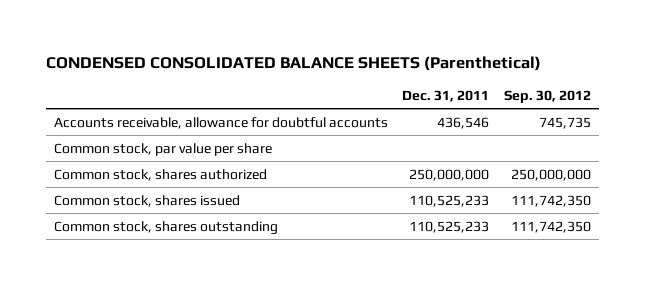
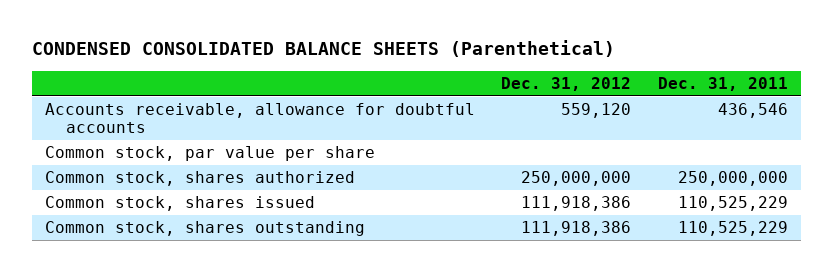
[504,89,592,103] Sep. 30, 2012 -> none
none -> [501,76,632,91] Dec. 31, 2012
[409,194,490,207] 110,525,233 -> [677,196,788,212] 110,525,229
[409,220,490,233] 110,525,233 -> [677,221,788,237] 110,525,229

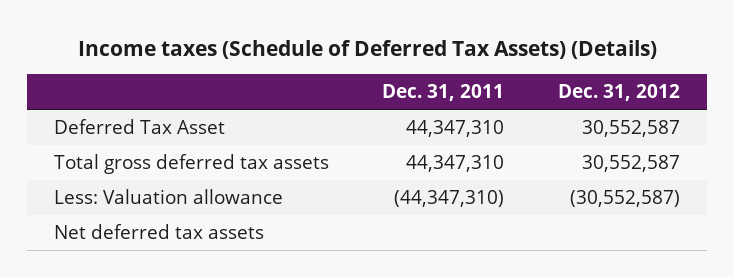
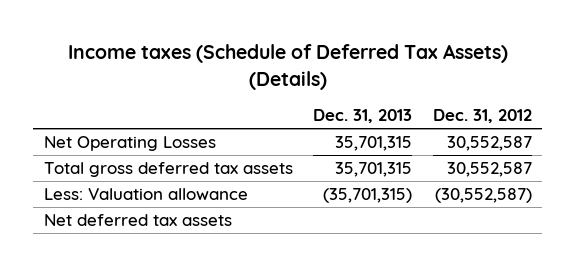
[382,84,505,102] Dec. 31, 2011 -> none
none -> [313,109,413,124] Dec. 31, 2013
[53,119,225,135] Deferred Tax Asset -> [43,136,216,152] Net Operating Losses

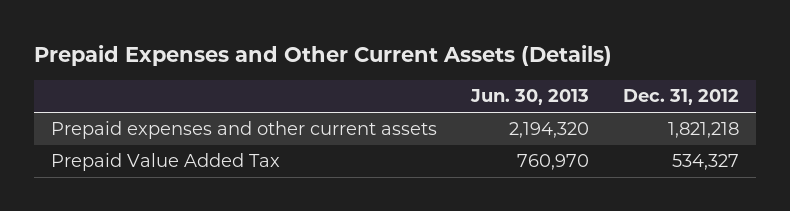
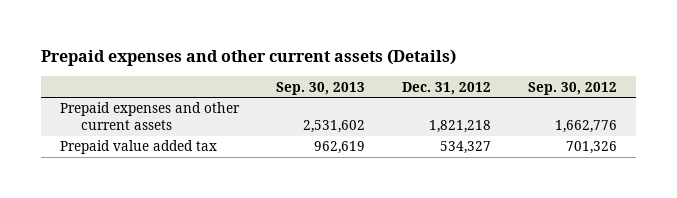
[33,44,612,66] Prepaid Expenses and Other Current Assets (Details) -> [41,49,457,67] Prepaid expenses and other current assets (Details)
[469,89,589,106] Jun. 30, 2013 -> none
none -> [275,81,365,95] Sep. 30, 2013
none -> [528,81,618,95] Sep. 30, 2012
[50,153,280,172] Prepaid Value Added Tax -> [59,140,217,155] Prepaid value added tax

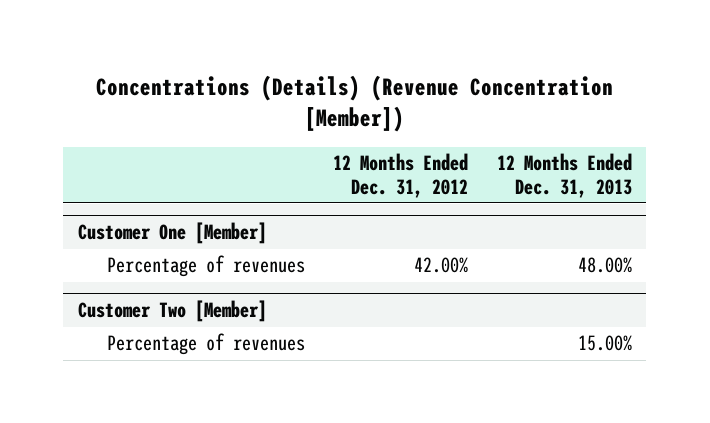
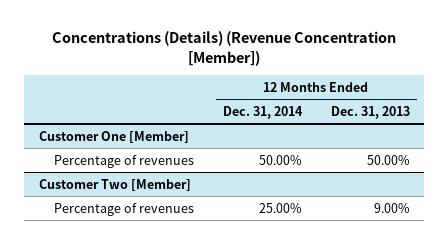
[333,153,469,198] 12 Months Ended Dec. 31, 2012 -> none
none -> [222,105,303,119] Dec. 31, 2014
[577,257,632,274] 48.00% -> [366,154,410,165] 50.00%
[577,335,632,352] 15.00% -> [373,202,410,213] 9.00%

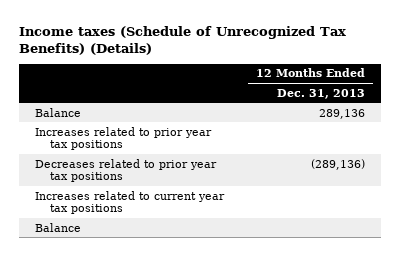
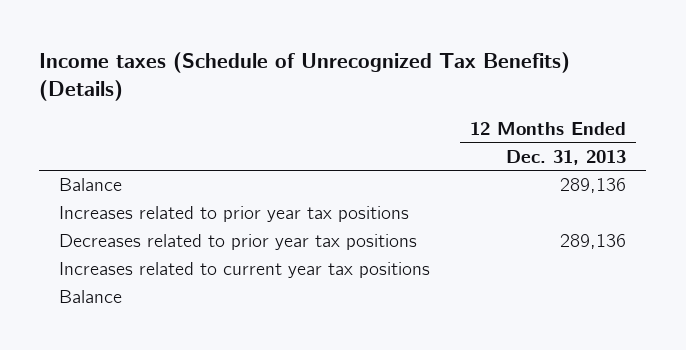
[311,158,366,170] (289,136) -> [560,234,627,250] 289,136

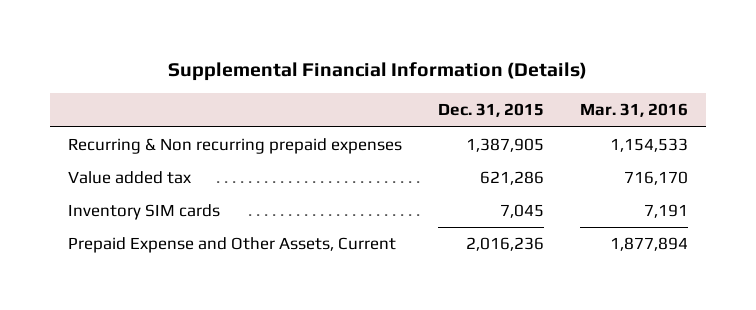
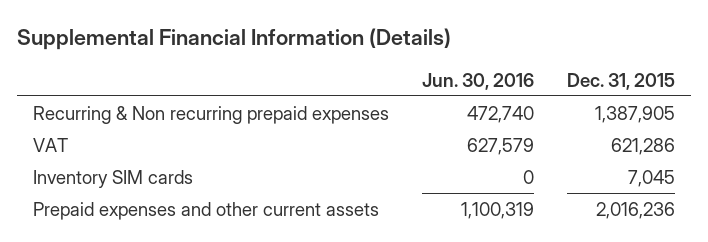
[579,103,688,118] Mar. 31, 2016 -> none
none -> [421,72,534,90] Jun. 30, 2016
[67,171,191,185] Value added tax -> [32,137,68,152] VAT
[67,237,396,254] Prepaid Expense and Other Assets, Current -> [32,201,379,220] Prepaid expenses and other current assets

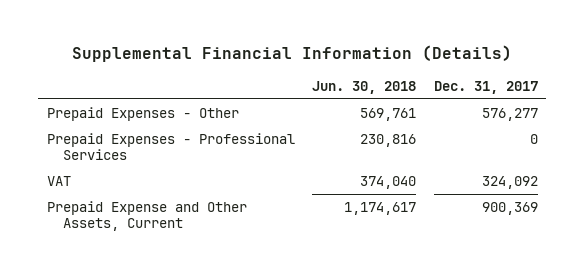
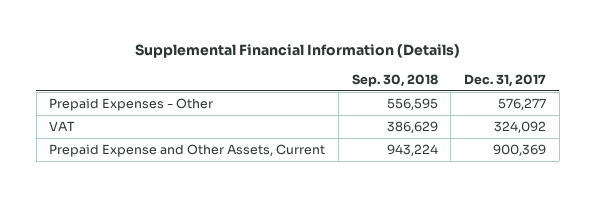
[312,80,417,94] Jun. 30, 2018 -> none
none -> [351,73,438,87] Sep. 30, 2018
[47,132,296,161] Prepaid Expenses - Professional Services -> none

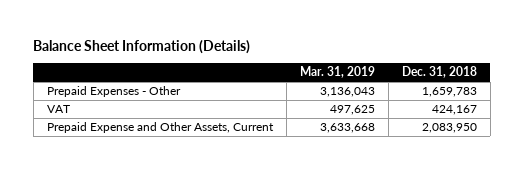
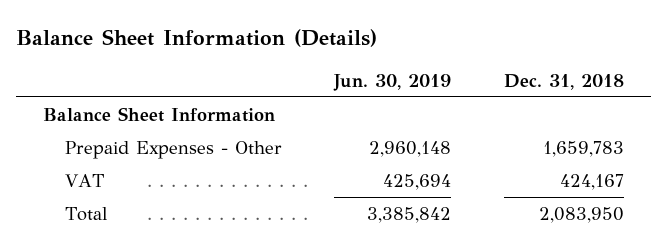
[299,66,375,79] Mar. 31, 2019 -> none
none -> [333,73,452,91] Jun. 30, 2019
none -> [42,106,275,122] Balance Sheet Information
[46,122,274,134] Prepaid Expense and Other Assets, Current -> [64,206,108,221] Total

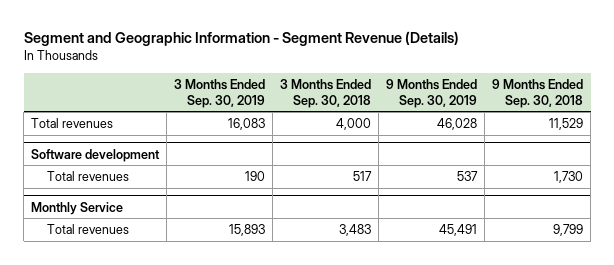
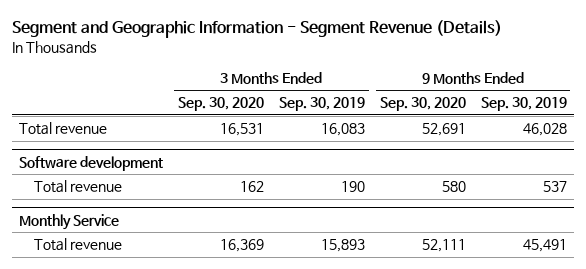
[280,79,372,108] 3 Months Ended Sep. 30, 2018 -> none
[492,79,584,108] 9 Months Ended Sep. 30, 2018 -> none
none -> [178,97,265,112] Sep. 30, 2020
none -> [379,97,466,112] Sep. 30, 2020
[31,117,114,128] Total revenues -> [19,122,108,136] Total revenue
[47,170,130,181] Total revenues -> [34,180,123,194] Total revenue
[47,223,130,234] Total revenues -> [34,238,123,252] Total revenue

